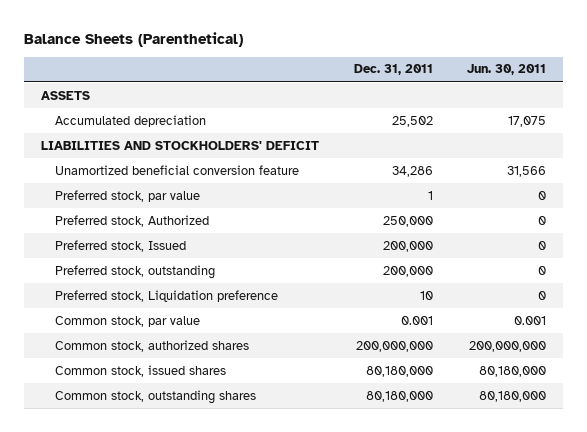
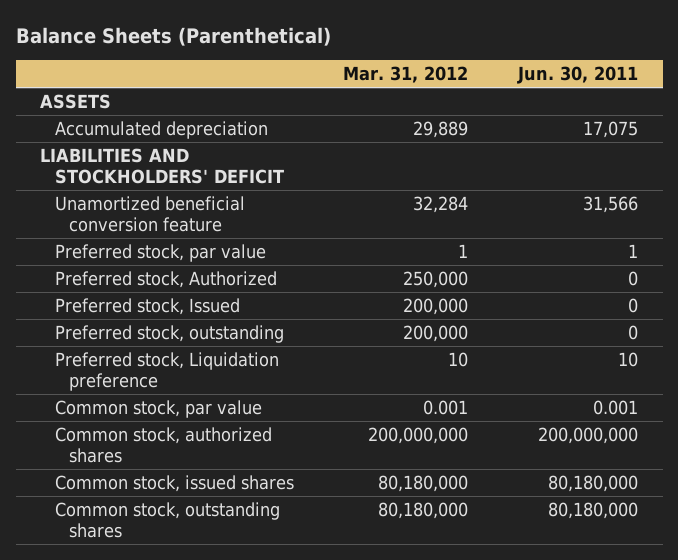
[353,64,433,76] Dec. 31, 2011 -> none
none -> [343,66,469,84] Mar. 31, 2012
[538,190,547,200] 0 -> [627,243,638,258] 1
[538,290,547,300] 0 -> [617,351,638,367] 10

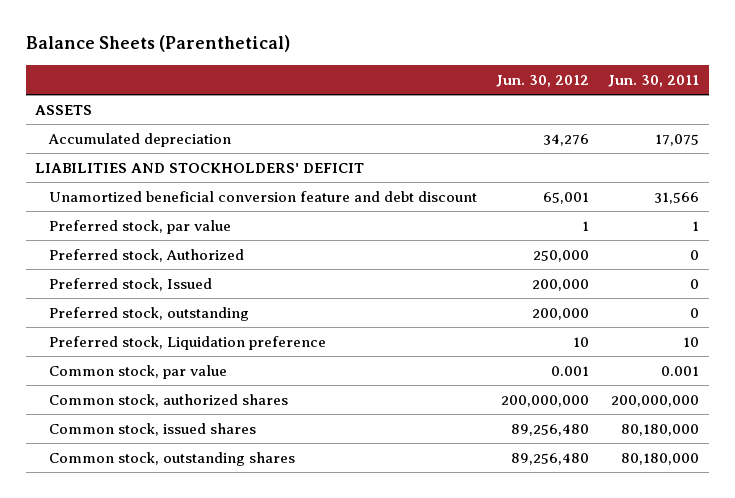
[343,66,469,84] Mar. 31, 2012 -> none
none -> [496,74,590,87] Jun. 30, 2012
[54,195,245,233] Unamortized beneficial conversion feature -> [49,190,478,202] Unamortized beneficial conversion feature and debt discount

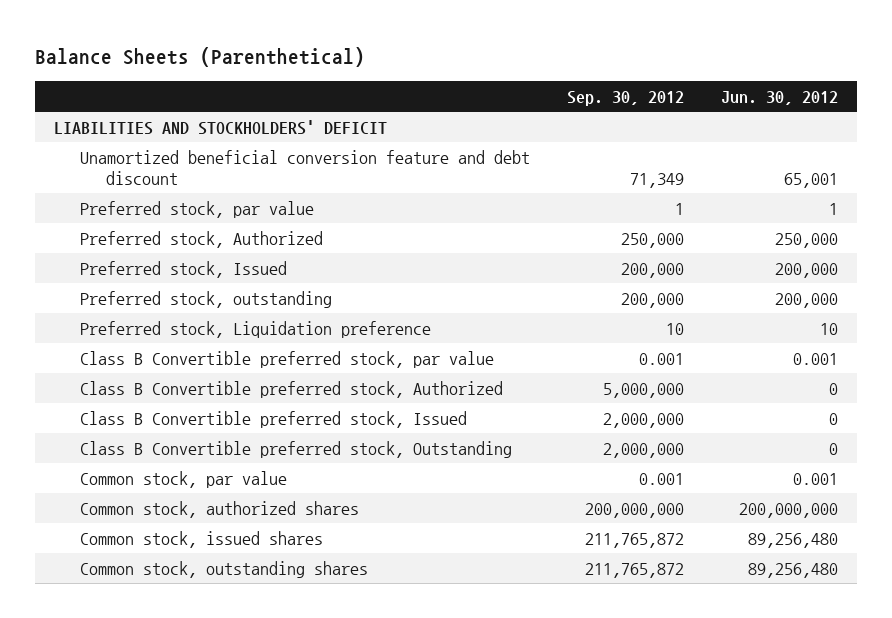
[608,74,700,87] Jun. 30, 2011 -> none
none -> [567,91,685,107] Sep. 30, 2012
[35,104,93,115] ASSETS -> none
[48,132,232,147] Accumulated depreciation -> none
none -> [79,350,494,368] Class B Convertible preferred stock, par value
none -> [79,380,503,398] Class B Convertible preferred stock, Authorized
none -> [79,410,467,428] Class B Convertible preferred stock, Issued
none -> [79,440,512,458] Class B Convertible preferred stock, Outstanding

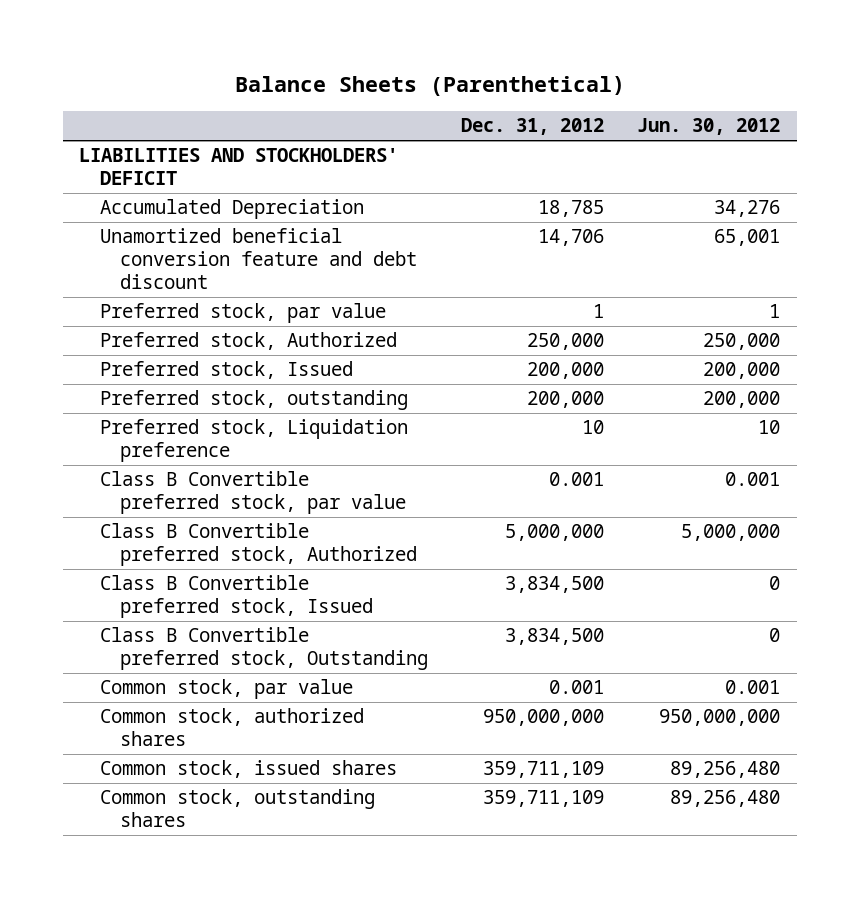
[567,91,685,107] Sep. 30, 2012 -> none
none -> [461,118,605,136] Dec. 31, 2012
none -> [99,199,364,220] Accumulated Depreciation
[829,382,839,395] 0 -> [681,524,781,542] 5,000,000
[739,502,839,518] 200,000,000 -> [659,709,781,727] 950,000,000

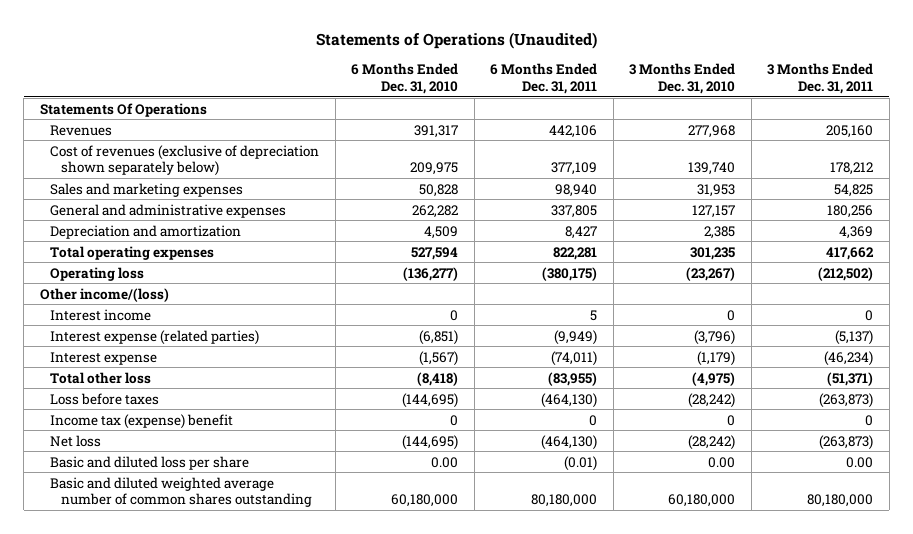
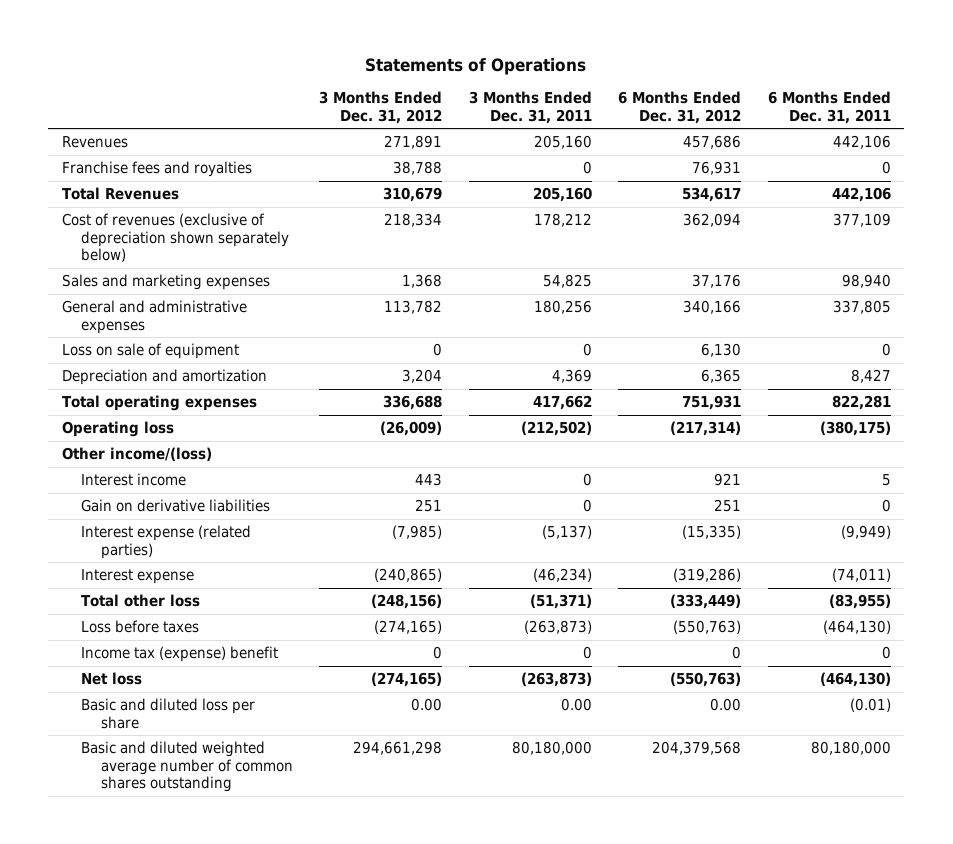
[315,32,597,50] Statements of Operations (Unaudited) -> [365,57,587,75] Statements of Operations
[351,63,459,95] 6 Months Ended Dec. 31, 2010 -> none
[629,63,736,95] 3 Months Ended Dec. 31, 2010 -> none
none -> [319,91,443,124] 3 Months Ended Dec. 31, 2012
none -> [618,91,742,124] 6 Months Ended Dec. 31, 2012
[39,102,207,117] Statements Of Operations -> none
none -> [61,161,252,178] Franchise fees and royalties
none -> [61,187,179,201] Total Revenues
none -> [61,343,239,360] Loss on sale of equipment
none -> [81,499,271,513] Gain on derivative liabilities

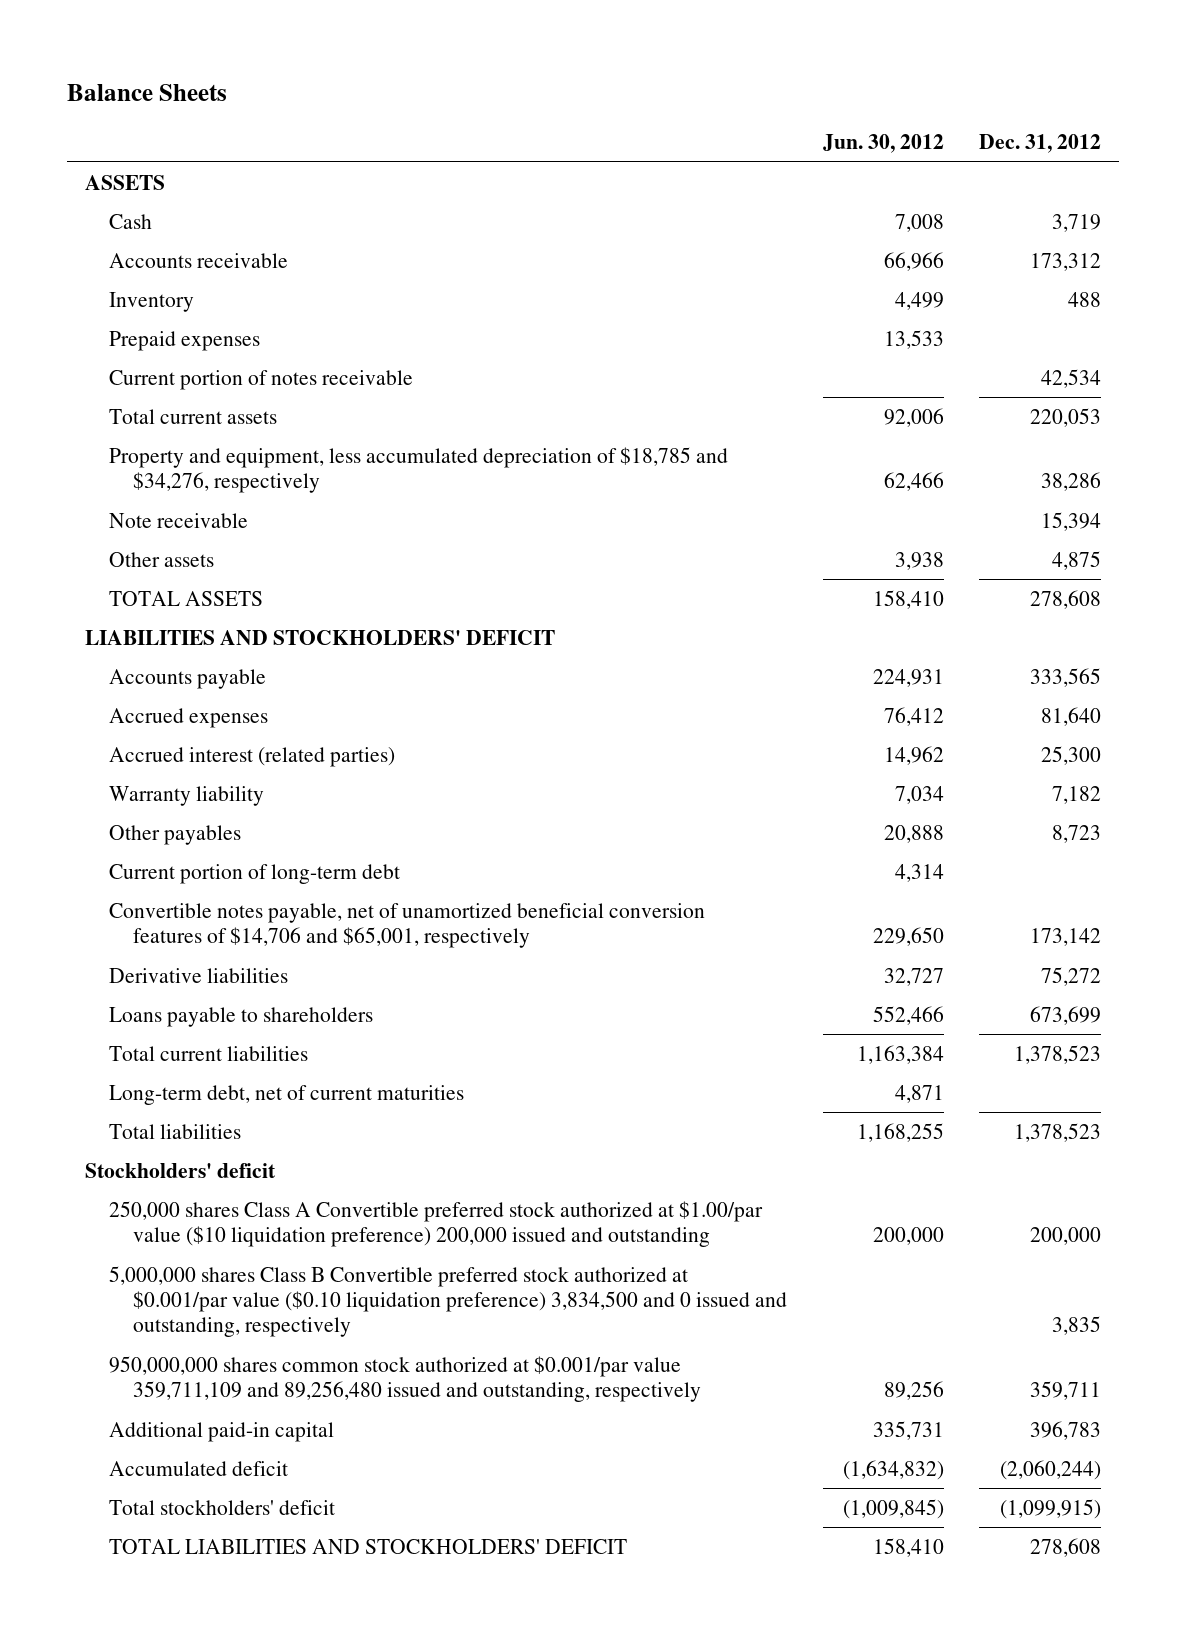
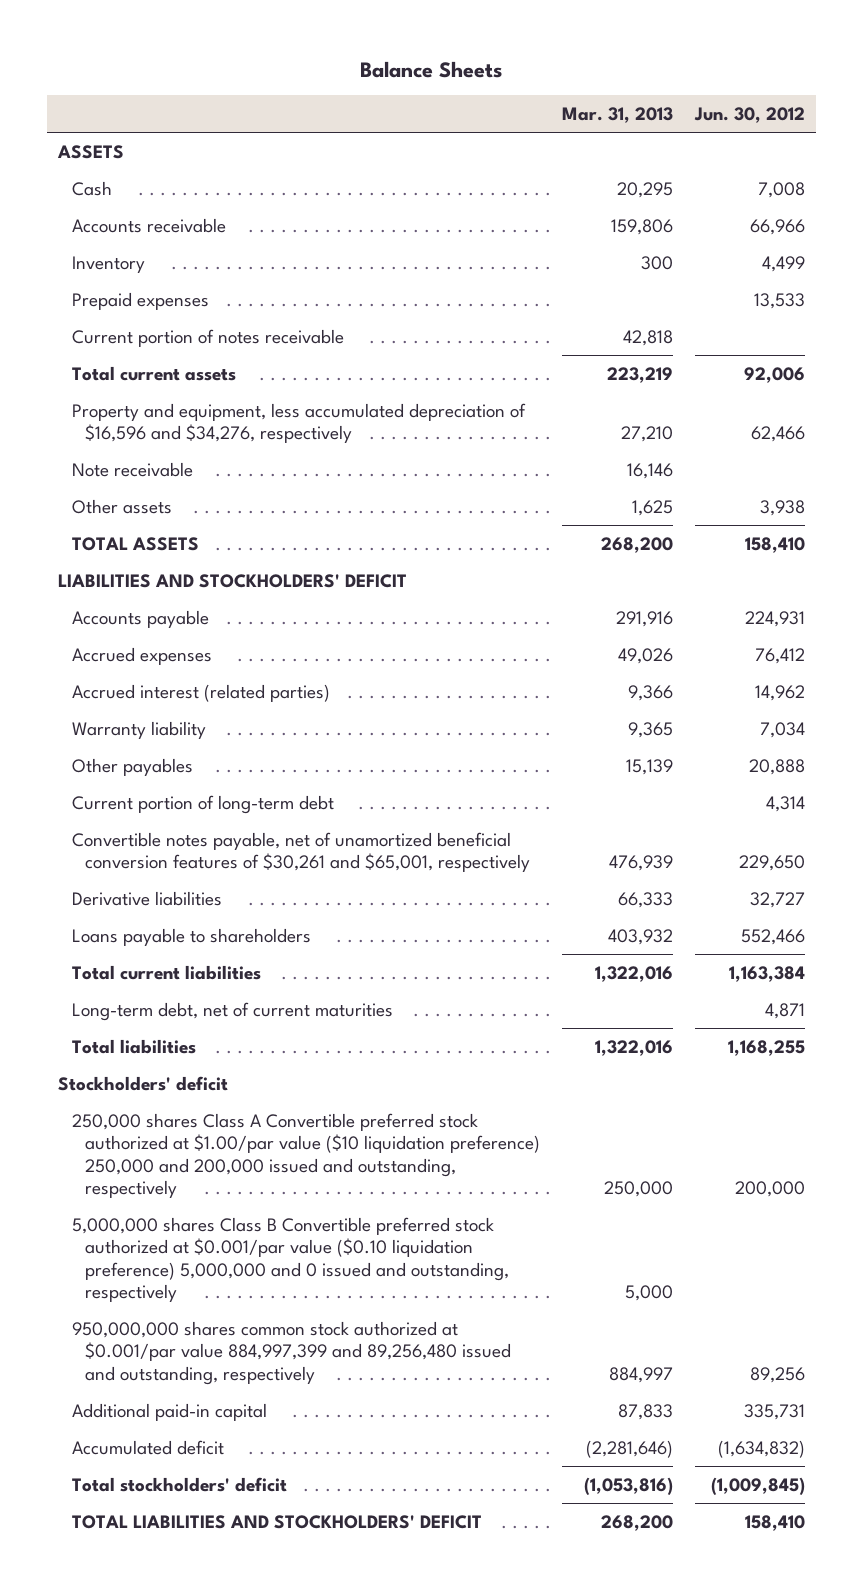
[979,134,1102,154] Dec. 31, 2012 -> none
none -> [561,107,673,124] Mar. 31, 2013
[109,446,729,494] Property and equipment, less accumulated depreciation of $18,785 and $34,276, respectively -> [71,402,526,444] Property and equipment, less accumulated depreciation of $16,596 and $34,276, respectively
[109,902,706,949] Convertible notes payable, net of unamortized beneficial conversion features of $14,706 and $65,001, respectively -> [71,831,531,873] Convertible notes payable, net of unamortized beneficial conversion features of $30,261 and $65,001, respectively
[109,1200,764,1248] 250,000 shares Class A Convertible preferred stock authorized at $1.00/par value ($10 liquidation preference) 200,000 issued and outstanding -> [71,1112,541,1199] 250,000 shares Class A Convertible preferred stock authorized at $1.00/par value ($10 liquidation preference) 250,000 and 200,000 issued and outstanding, respectively
[109,1265,788,1338] 5,000,000 shares Class B Convertible preferred stock authorized at $0.001/par value ($0.10 liquidation preference) 3,834,500 and 0 issued and outstanding, respectively -> [71,1216,510,1303] 5,000,000 shares Class B Convertible preferred stock authorized at $0.001/par value ($0.10 liquidation preference) 5,000,000 and 0 issued and outstanding, respectively
[109,1355,702,1403] 950,000,000 shares common stock authorized at $0.001/par value 359,711,109 and 89,256,480 issued and outstanding, respectively -> [71,1320,512,1385] 950,000,000 shares common stock authorized at $0.001/par value 884,997,399 and 89,256,480 issued and outstanding, respectively

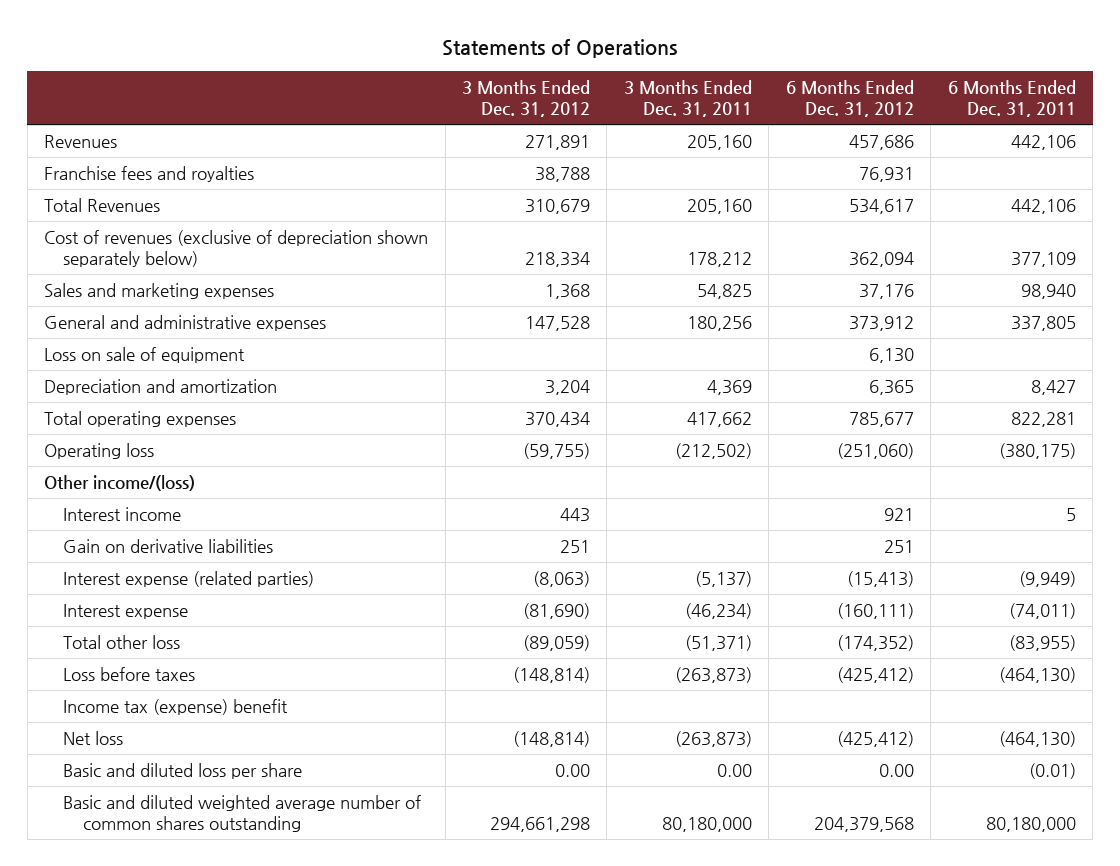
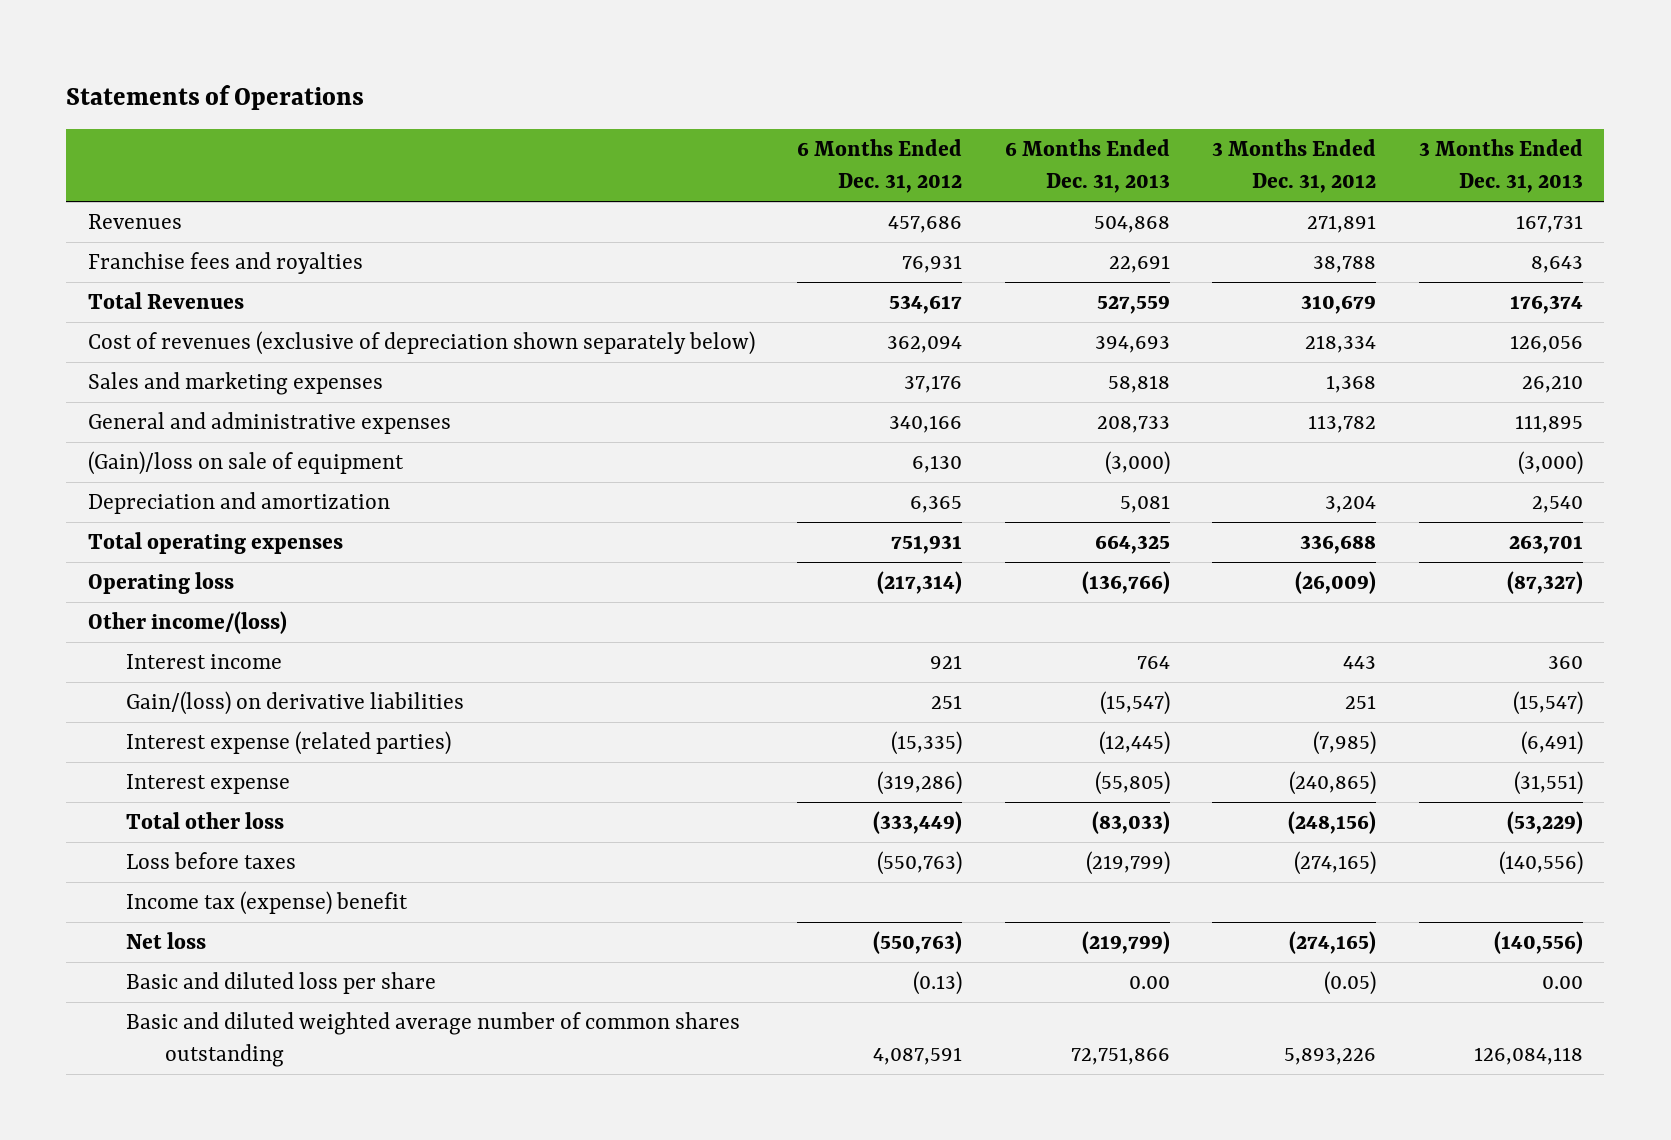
[623,80,752,118] 3 Months Ended Dec. 31, 2011 -> none
[947,80,1076,118] 6 Months Ended Dec. 31, 2011 -> none
none -> [1004,139,1170,194] 6 Months Ended Dec. 31, 2013
none -> [1419,139,1584,194] 3 Months Ended Dec. 31, 2013
[524,316,590,332] 147,528 -> [1308,414,1377,433] 113,782
[848,316,914,332] 373,912 -> [889,414,963,433] 340,166
[44,347,246,364] Loss on sale of equipment -> [87,450,404,475] (Gain)/loss on sale of equipment
[524,412,590,428] 370,434 -> [1300,534,1377,554] 336,688
[848,412,914,428] 785,677 -> [891,534,963,554] 751,931
[522,443,590,460] (59,755) -> [1295,570,1377,594] (26,009)
[836,443,914,460] (251,060) -> [877,570,963,594] (217,314)
[63,539,274,554] Gain on derivative liabilities -> [126,690,465,715] Gain/(loss) on derivative liabilities
[532,571,590,588] (8,063) -> [1313,730,1377,755] (7,985)
[846,571,914,588] (15,413) -> [891,730,963,755] (15,335)
[522,603,590,620] (81,690) -> [1289,770,1377,795] (240,865)
[836,603,914,620] (160,111) -> [877,770,963,795] (319,286)
[522,635,590,652] (89,059) -> [1288,810,1377,834] (248,156)
[836,635,914,652] (174,352) -> [873,810,963,834] (333,449)
[512,667,590,684] (148,814) -> [1294,850,1377,875] (274,165)
[836,667,914,684] (425,412) -> [877,850,963,875] (550,763)
[512,731,590,748] (148,814) -> [1289,930,1377,954] (274,165)
[836,731,914,748] (425,412) -> [873,930,963,954] (550,763)
[554,764,590,778] 0.00 -> [1324,970,1377,995] (0.05)
[878,764,914,778] 0.00 -> [913,970,963,995] (0.13)
[489,816,590,832] 294,661,298 -> [1284,1047,1377,1065] 5,893,226
[813,816,914,832] 204,379,568 -> [873,1046,963,1065] 4,087,591

